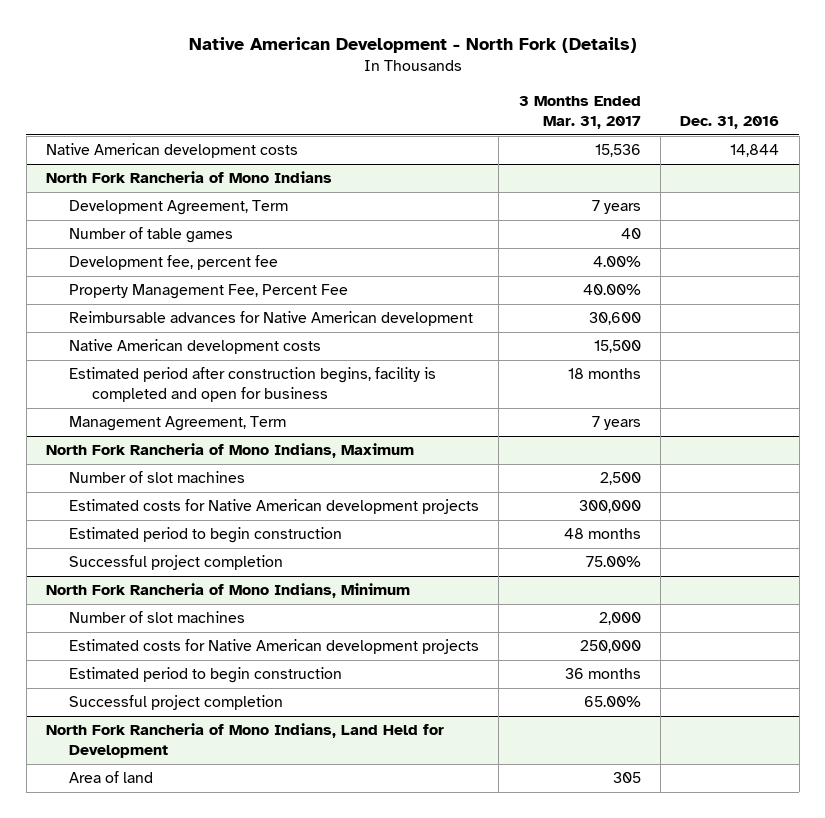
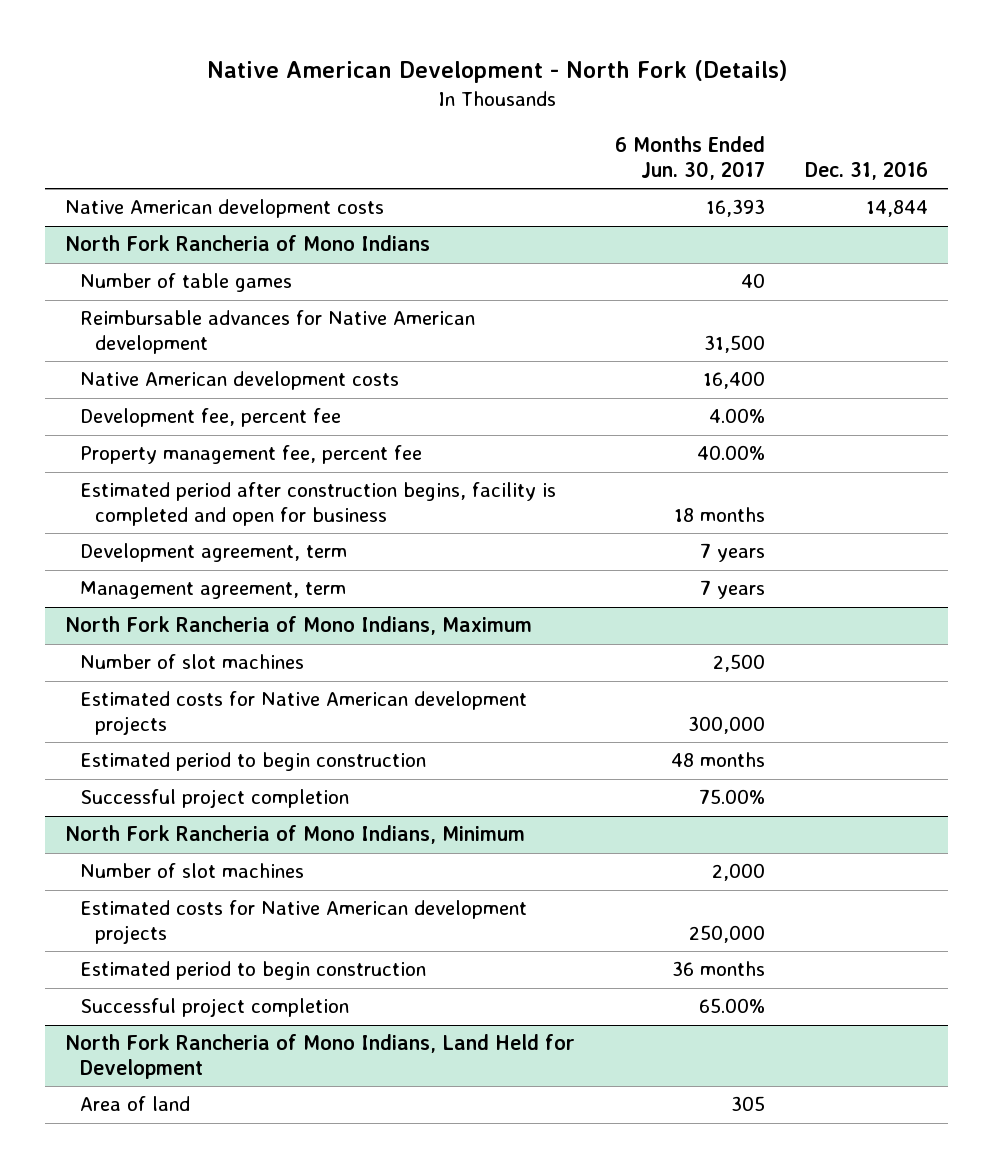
[518,96,641,130] 3 Months Ended Mar. 31, 2017 -> none
none -> [615,136,766,181] 6 Months Ended Jun. 30, 2017
[68,200,288,216] Development Agreement, Term -> none
[68,284,348,300] Property Management Fee, Percent Fee -> none
[68,255,278,271] Development fee, percent fee -> [80,408,342,428] Development fee, percent fee
none -> [80,445,423,465] Property management fee, percent fee
none -> [80,543,348,563] Development agreement, term
[68,416,286,432] Management Agreement, Term -> [80,581,347,600] Management agreement, term

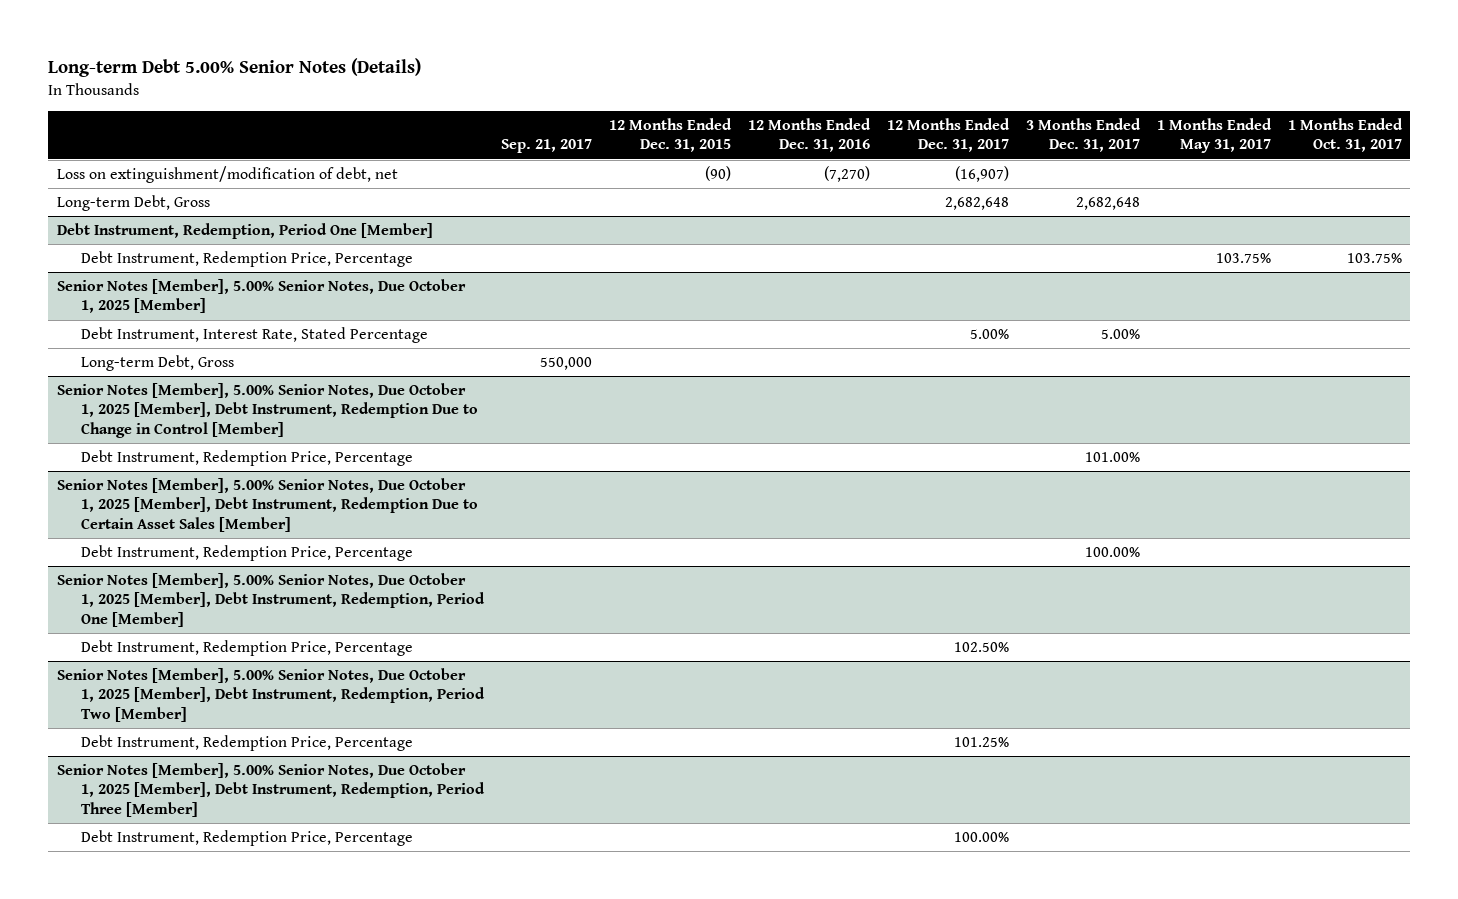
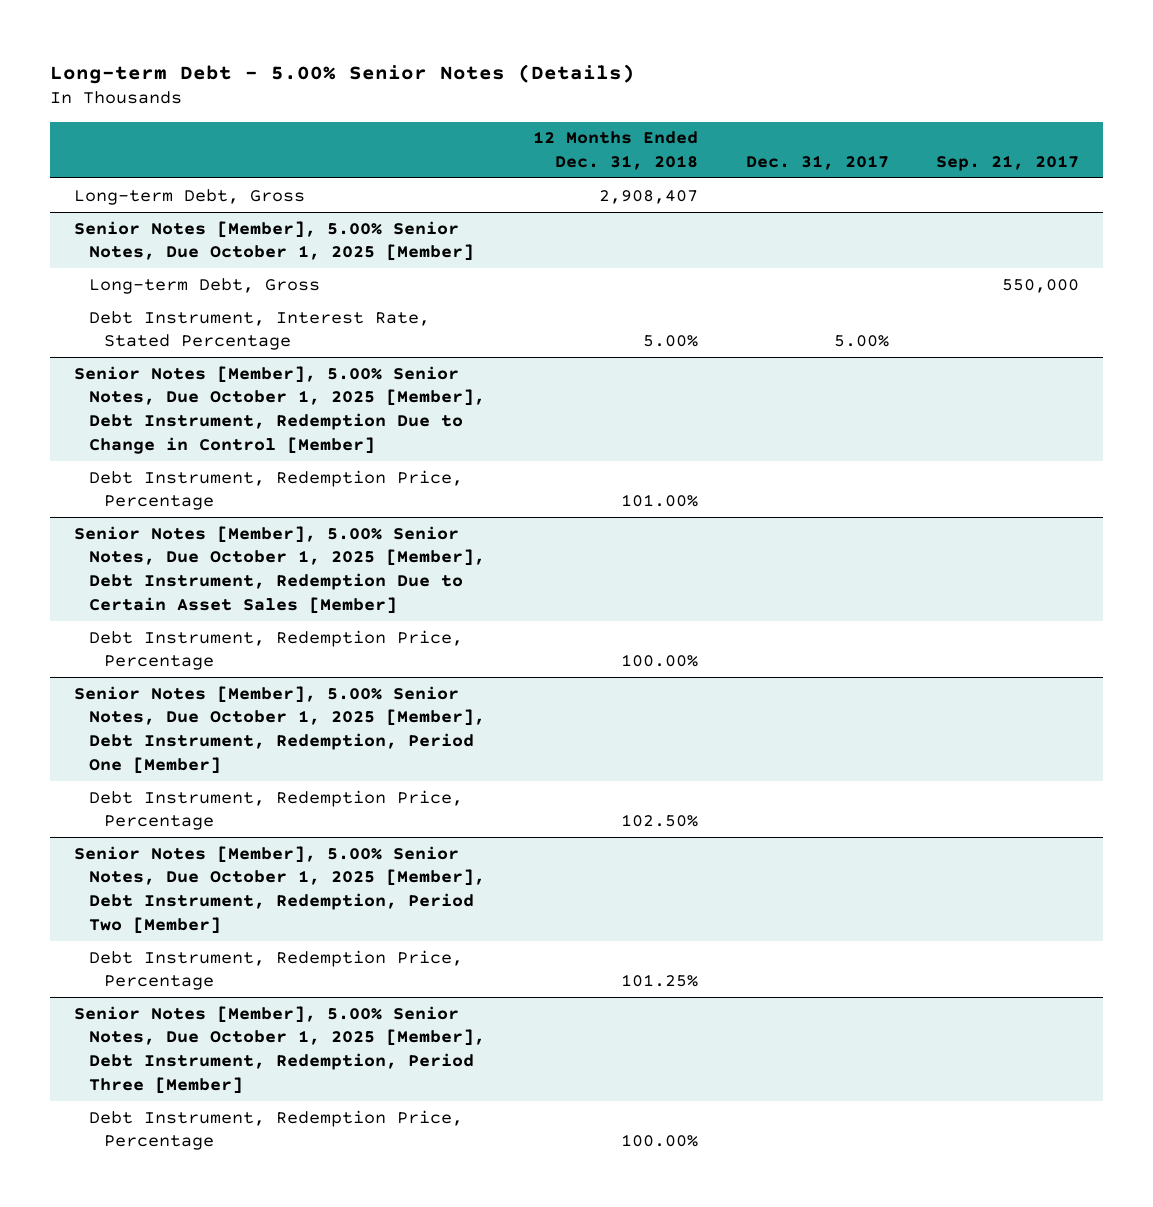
[48,58,422,78] Long-term Debt 5.00% Senior Notes (Details) -> [50,63,636,84] Long-term Debt - 5.00% Senior Notes (Details)
[608,118,732,153] 12 Months Ended Dec. 31, 2015 -> none
[747,118,871,153] 12 Months Ended Dec. 31, 2016 -> none
[886,118,1010,153] 12 Months Ended Dec. 31, 2017 -> none
[1025,118,1141,153] 3 Months Ended Dec. 31, 2017 -> none
[1156,118,1272,154] 1 Months Ended May 31, 2017 -> none
[1287,118,1403,153] 1 Months Ended Oct. 31, 2017 -> none
none -> [532,131,698,170] 12 Months Ended Dec. 31, 2018
none -> [745,154,889,170] Dec. 31, 2017
[56,166,398,184] Loss on extinguishment/modification of debt, net -> none
[56,223,433,240] Debt Instrument, Redemption, Period One [Member] -> none
[80,251,413,268] Debt Instrument, Redemption Price, Percentage -> none
[80,327,428,344] Debt Instrument, Interest Rate, Stated Percentage -> [89,310,431,351] Debt Instrument, Interest Rate, Stated Percentage

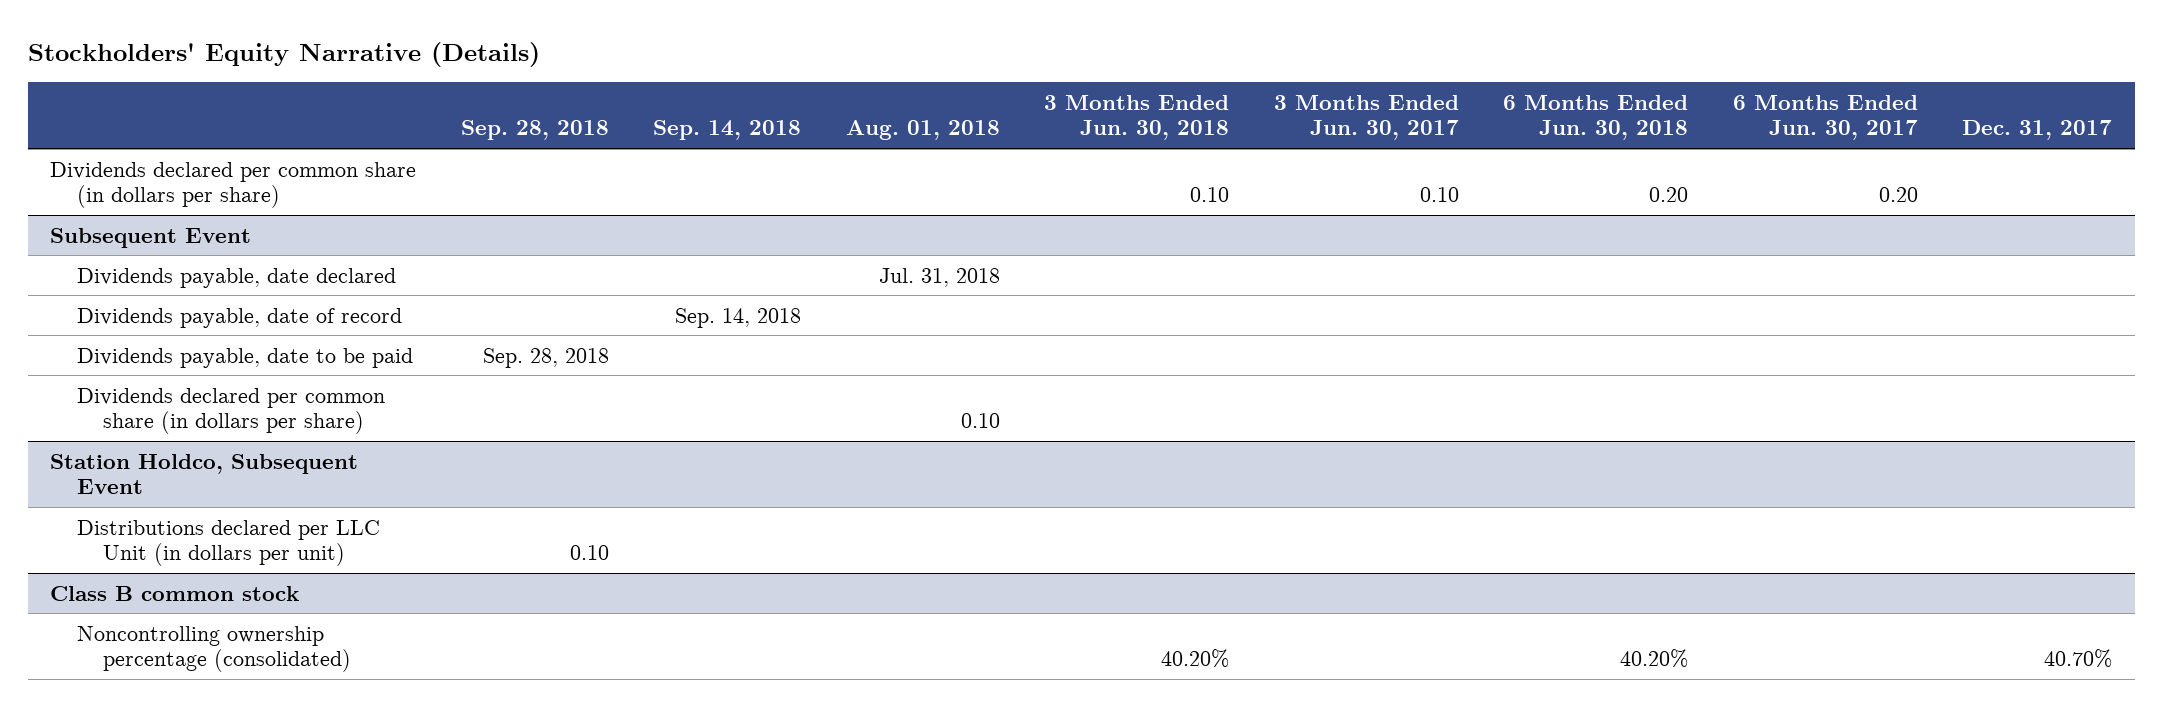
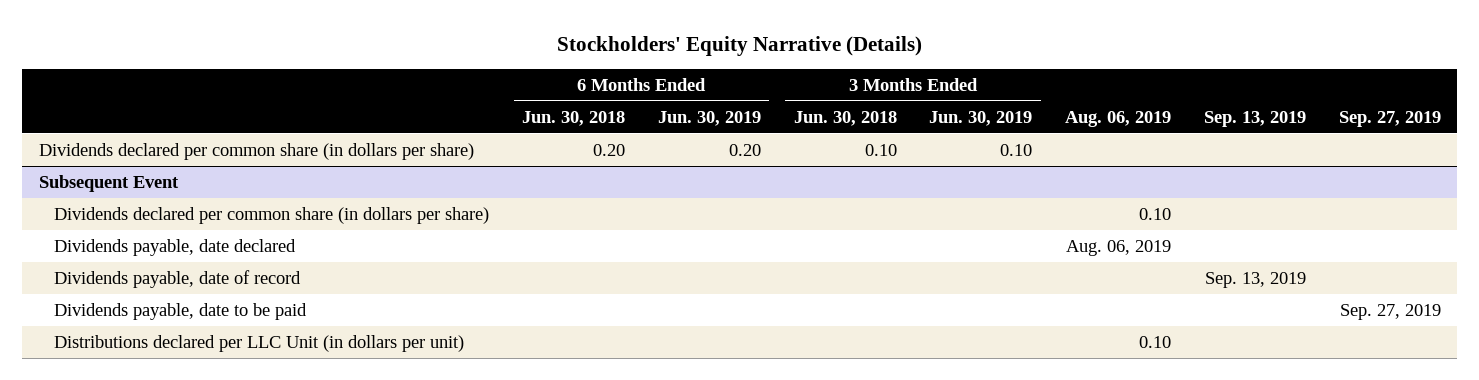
[460,120,609,141] Sep. 28, 2018 -> none
[653,120,802,141] Sep. 14, 2018 -> none
[845,120,1000,141] Aug. 01, 2018 -> none
[1273,94,1459,141] 3 Months Ended Jun. 30, 2017 -> none
[1732,94,1918,141] 6 Months Ended Jun. 30, 2017 -> none
[1962,120,2113,141] Dec. 31, 2017 -> none
none -> [657,110,761,126] Jun. 30, 2019
none -> [929,110,1033,126] Jun. 30, 2019
none -> [1065,110,1172,127] Aug. 06, 2019
none -> [1203,110,1306,127] Sep. 13, 2019
none -> [1338,110,1441,127] Sep. 27, 2019
[76,387,385,434] Dividends declared per common share (in dollars per share) -> [54,206,490,224] Dividends declared per common share (in dollars per share)
[50,453,359,494] Station Holdco, Subsequent Event -> none
[76,519,380,566] Distributions declared per LLC Unit (in dollars per unit) -> none
[50,585,300,601] Class B common stock -> none
[76,625,352,672] Noncontrolling ownership percentage (consolidated) -> none
none -> [54,334,465,352] Distributions declared per LLC Unit (in dollars per unit)

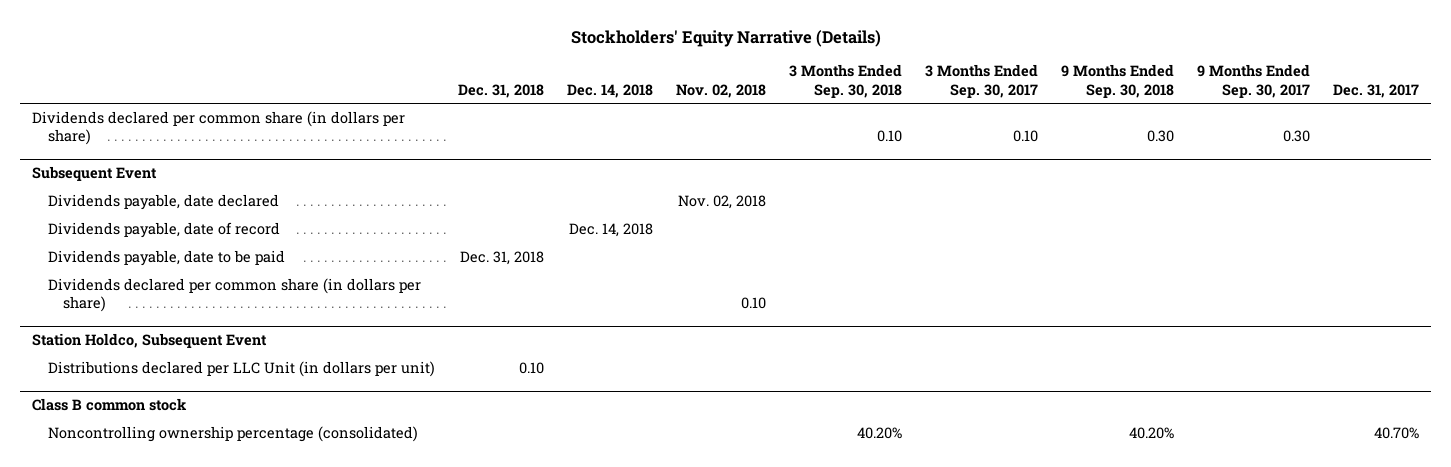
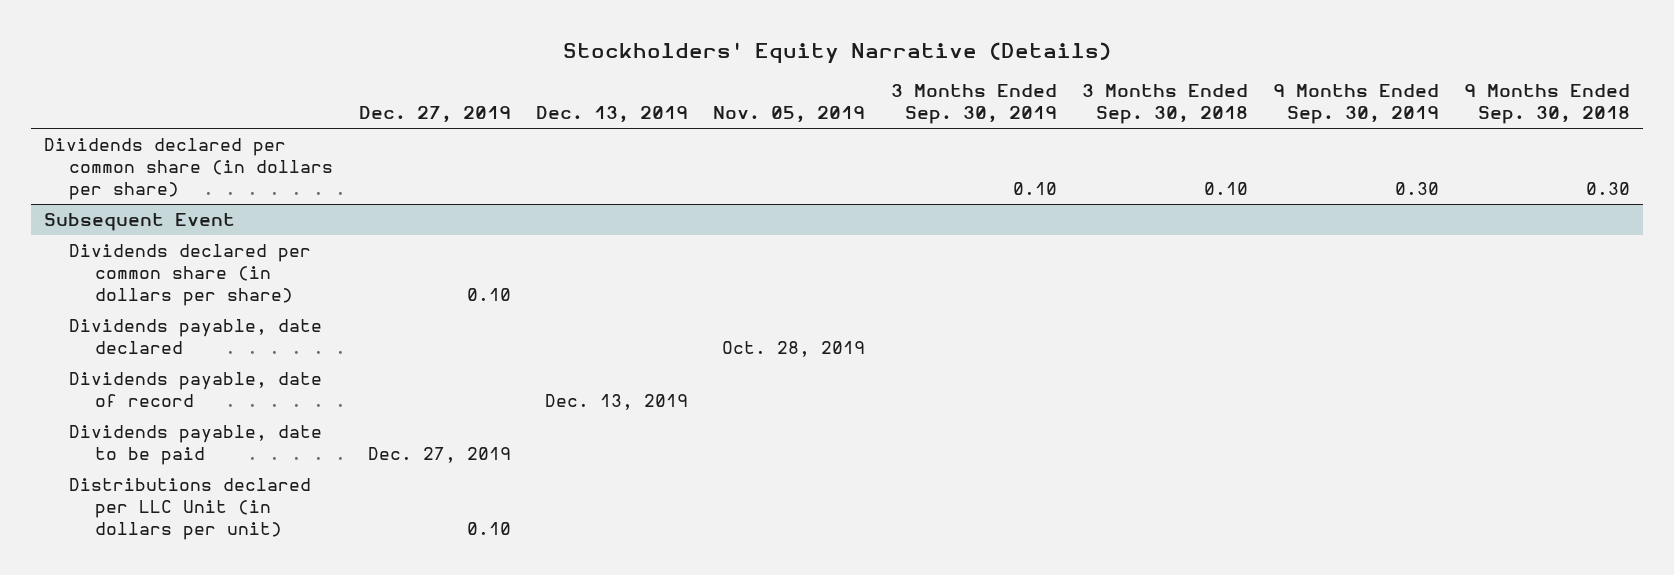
[457,83,544,98] Dec. 31, 2018 -> none
[566,83,653,98] Dec. 14, 2018 -> none
[675,83,766,98] Nov. 02, 2018 -> none
[924,64,1038,98] 3 Months Ended Sep. 30, 2017 -> none
[1197,64,1311,98] 9 Months Ended Sep. 30, 2017 -> none
[1333,83,1420,98] Dec. 31, 2017 -> none
none -> [358,106,511,124] Dec. 27, 2019
none -> [535,106,688,124] Dec. 13, 2019
none -> [713,106,866,124] Nov. 05, 2019
none -> [890,84,1057,125] 3 Months Ended Sep. 30, 2019
none -> [1273,84,1440,125] 9 Months Ended Sep. 30, 2019
[47,278,421,313] Dividends declared per common share (in dollars per share) -> [69,244,312,306] Dividends declared per common share (in dollars per share)
[31,333,267,349] Station Holdco, Subsequent Event -> none
[47,361,435,378] Distributions declared per LLC Unit (in dollars per unit) -> none
[31,398,187,412] Class B common stock -> none
[47,426,418,443] Noncontrolling ownership percentage (consolidated) -> none
none -> [69,478,312,540] Distributions declared per LLC Unit (in dollars per unit)

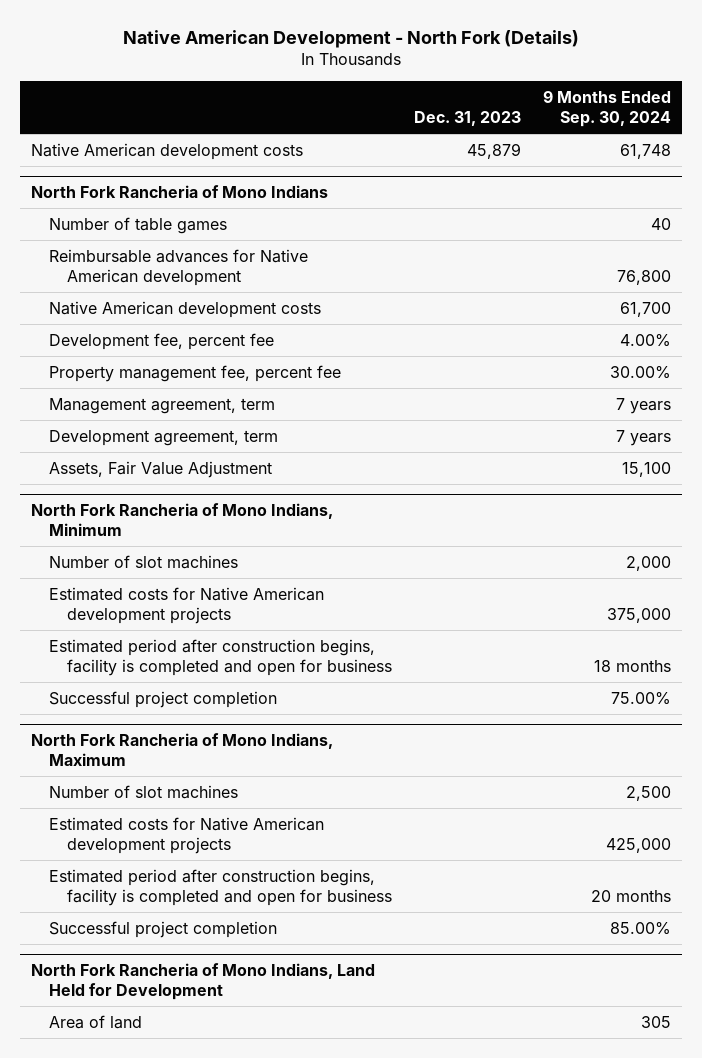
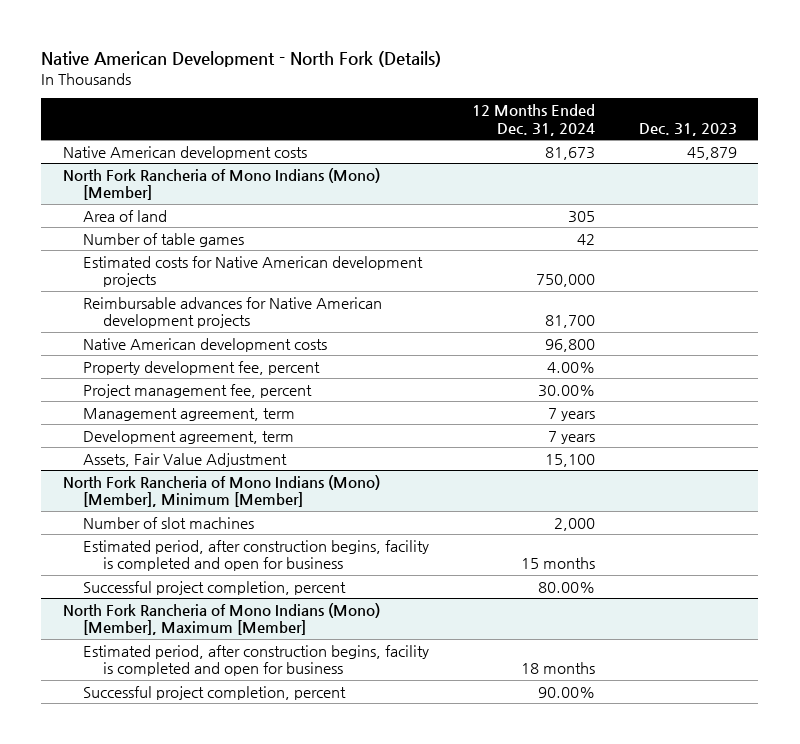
[543,89,672,128] 9 Months Ended Sep. 30, 2024 -> none
none -> [472,104,596,136] 12 Months Ended Dec. 31, 2024
[30,184,328,198] North Fork Rancheria of Mono Indians -> [63,167,381,201] North Fork Rancheria of Mono Indians (Mono) [Member]
none -> [83,209,168,222] Area of land
none -> [83,255,424,288] Estimated costs for Native American development projects
[48,248,308,287] Reimbursable advances for Native American development -> [83,296,383,329] Reimbursable advances for Native American development projects
[48,332,274,350] Development fee, percent fee -> [83,360,321,375] Property development fee, percent
[48,364,341,382] Property management fee, percent fee -> [83,383,313,398] Project management fee, percent
[30,502,333,537] North Fork Rancheria of Mono Indians, Minimum -> [63,474,381,508] North Fork Rancheria of Mono Indians (Mono) [Member], Minimum [Member]
[48,586,324,625] Estimated costs for Native American development projects -> none
[48,784,238,799] Number of slot machines -> none
[48,816,324,855] Estimated costs for Native American development projects -> none
[30,962,375,1001] North Fork Rancheria of Mono Indians, Land Held for Development -> none
[48,1014,142,1029] Area of land -> none
[48,638,393,677] Estimated period after construction begins, facility is completed and open for business -> [83,539,430,572] Estimated period, after construction begins, facility is completed and open for business
[48,690,277,708] Successful project completion -> [83,580,347,595] Successful project completion, percent
[30,732,333,767] North Fork Rancheria of Mono Indians, Maximum -> [63,602,381,636] North Fork Rancheria of Mono Indians (Mono) [Member], Maximum [Member]
[48,868,393,907] Estimated period after construction begins, facility is completed and open for business -> [83,644,430,677] Estimated period, after construction begins, facility is completed and open for business
[48,920,277,938] Successful project completion -> [83,685,347,700] Successful project completion, percent

